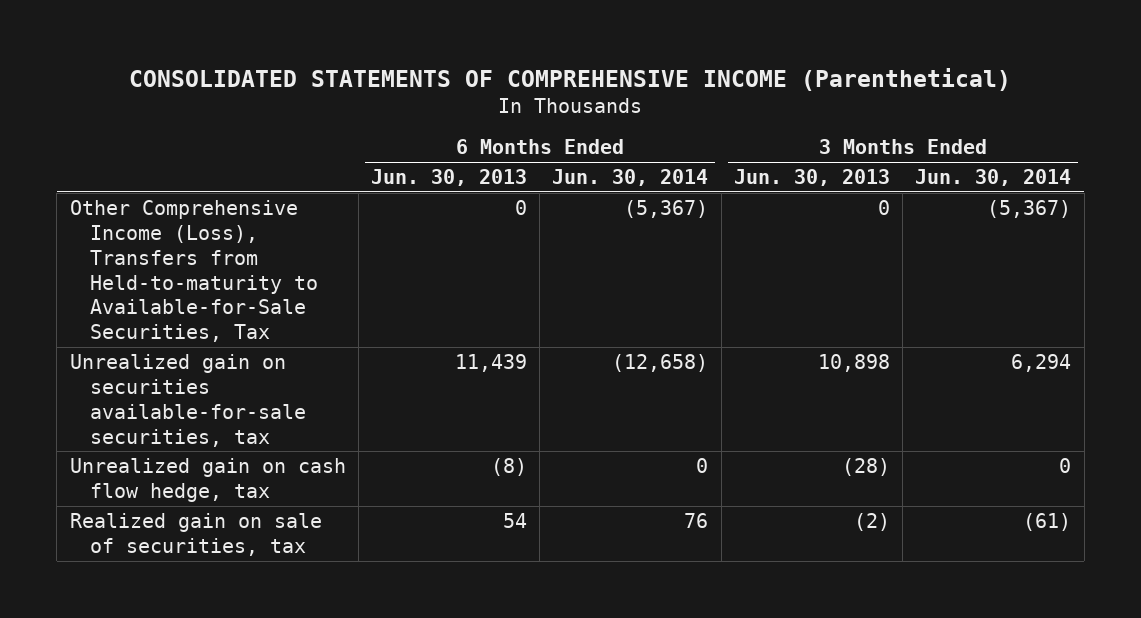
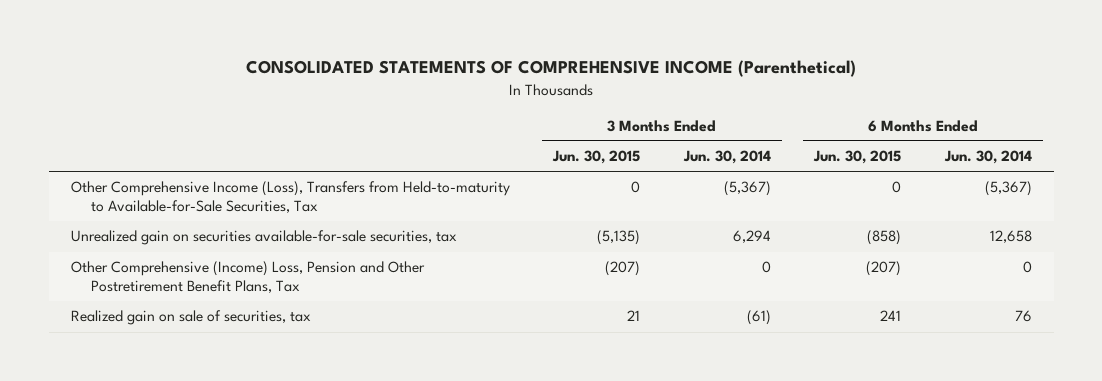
[371,169,528,187] Jun. 30, 2013 -> none
[733,169,890,187] Jun. 30, 2013 -> none
none -> [552,150,641,165] Jun. 30, 2015
none -> [813,150,902,165] Jun. 30, 2015
[69,457,346,502] Unrealized gain on cash flow hedge, tax -> none
[612,353,709,372] (12,658) -> [989,230,1032,244] 12,658
none -> [70,261,425,294] Other Comprehensive (Income) Loss, Pension and Other Postretirement Benefit Plans, Tax

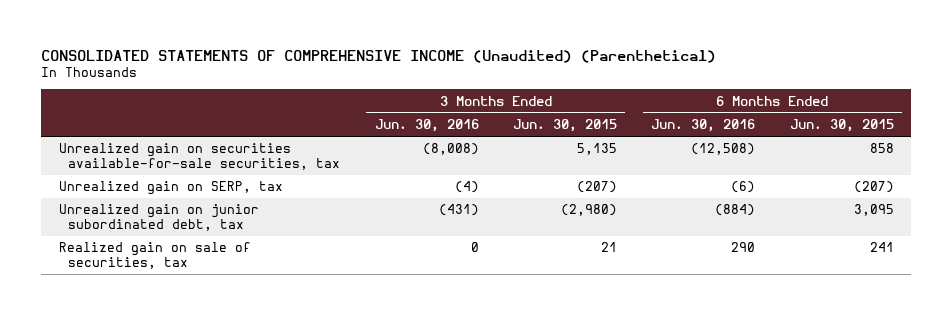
[246,60,857,78] CONSOLIDATED STATEMENTS OF COMPREHENSIVE INCOME (Parenthetical) -> [41,49,717,63] CONSOLIDATED STATEMENTS OF COMPREHENSIVE INCOME (Unaudited) (Parenthetical)
[682,150,771,165] Jun. 30, 2014 -> none
[943,150,1032,165] Jun. 30, 2014 -> none
none -> [374,119,479,133] Jun. 30, 2016
none -> [651,119,756,133] Jun. 30, 2016
[70,181,510,214] Other Comprehensive Income (Loss), Transfers from Held-to-maturity to Available-for-Sale Securities, Tax -> none
[597,230,641,246] (5,135) -> [576,143,617,156] 5,135
[867,230,902,246] (858) -> [869,143,894,154] 858
[70,261,425,294] Other Comprehensive (Income) Loss, Pension and Other Postretirement Benefit Plans, Tax -> [58,181,283,196] Unrealized gain on SERP, tax
none -> [58,204,259,231] Unrealized gain on junior subordinated debt, tax

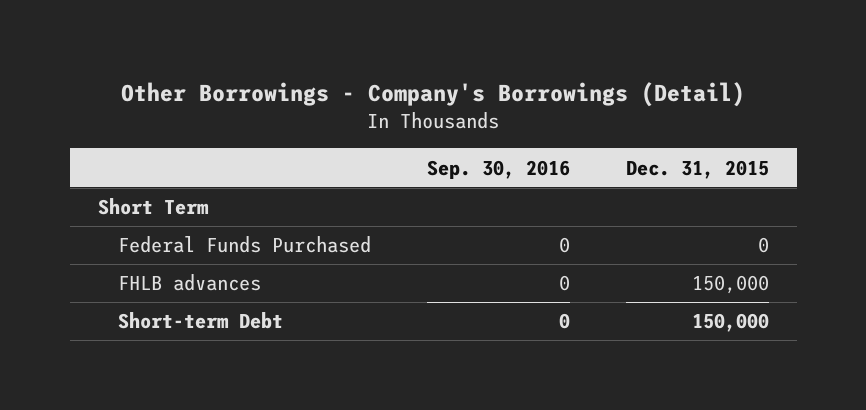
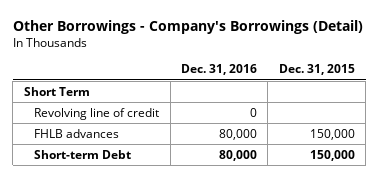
[426,159,570,179] Sep. 30, 2016 -> none
none -> [180,64,257,76] Dec. 31, 2016
[117,236,371,254] Federal Funds Purchased -> none
none -> [34,107,160,120] Revolving line of credit

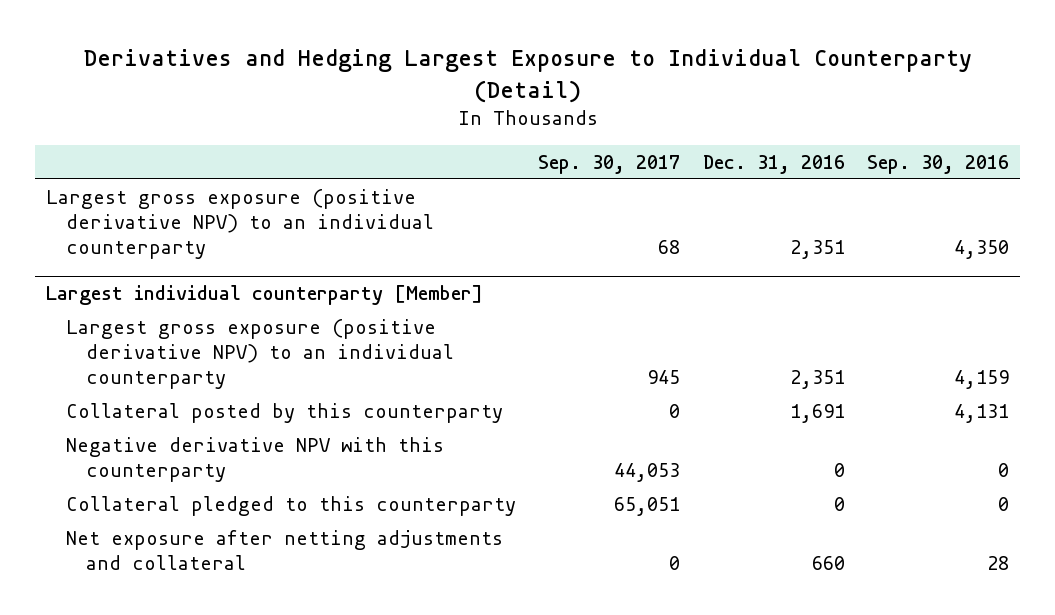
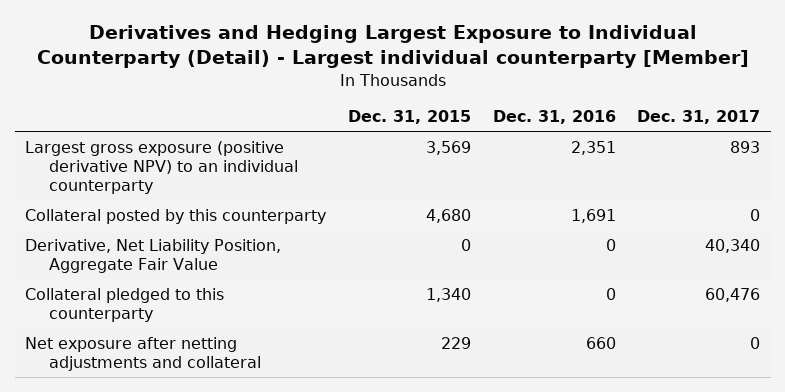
[83,49,972,103] Derivatives and Hedging Largest Exposure to Individual Counterparty (Detail) -> [36,25,749,69] Derivatives and Hedging Largest Exposure to Individual Counterparty (Detail) - Largest individual counterparty [Member]
[538,155,681,175] Sep. 30, 2017 -> none
[867,155,1010,175] Sep. 30, 2016 -> none
none -> [347,110,471,125] Dec. 31, 2015
none -> [637,110,761,125] Dec. 31, 2017
[46,285,484,306] Largest individual counterparty [Member] -> none
[65,318,454,390] Largest gross exposure (positive derivative NPV) to an individual counterparty -> none
[65,436,444,483] Negative derivative NPV with this counterparty -> [25,238,282,273] Derivative, Net Liability Position, Aggregate Fair Value

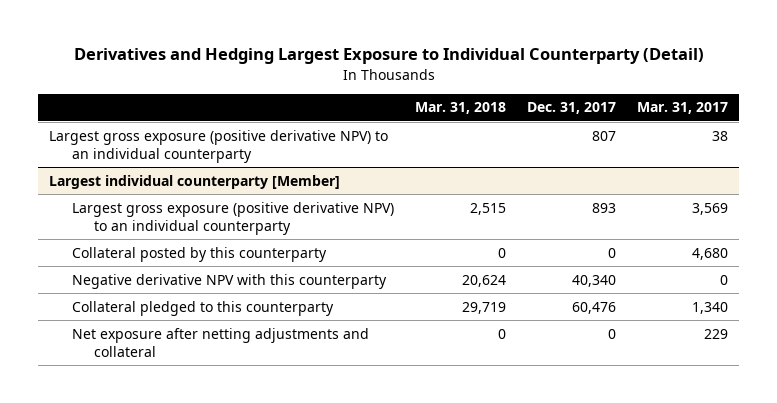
[36,25,749,69] Derivatives and Hedging Largest Exposure to Individual Counterparty (Detail) - Largest individual counterparty [Member] -> [73,48,704,65] Derivatives and Hedging Largest Exposure to Individual Counterparty (Detail)
[347,110,471,125] Dec. 31, 2015 -> none
[492,110,616,125] Dec. 31, 2016 -> none
none -> [414,102,506,115] Mar. 31, 2018
none -> [637,102,729,115] Mar. 31, 2017
none -> [49,129,389,163] Largest gross exposure (positive derivative NPV) to an individual counterparty
none -> [49,174,341,189] Largest individual counterparty [Member]
[25,238,282,273] Derivative, Net Liability Position, Aggregate Fair Value -> [71,273,387,289] Negative derivative NPV with this counterparty

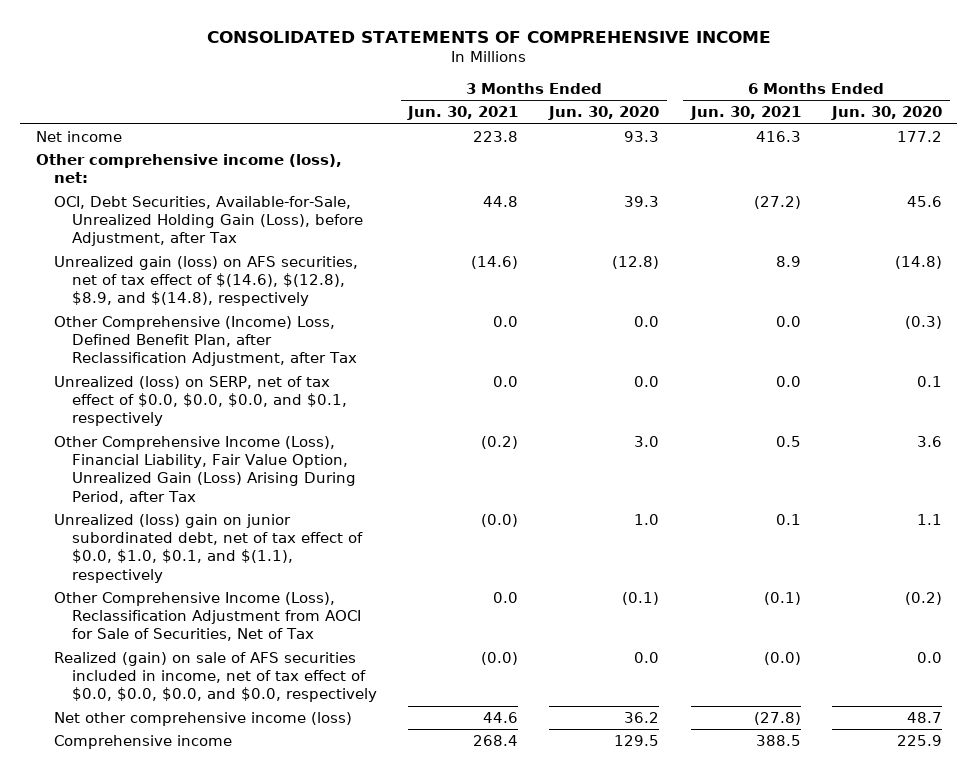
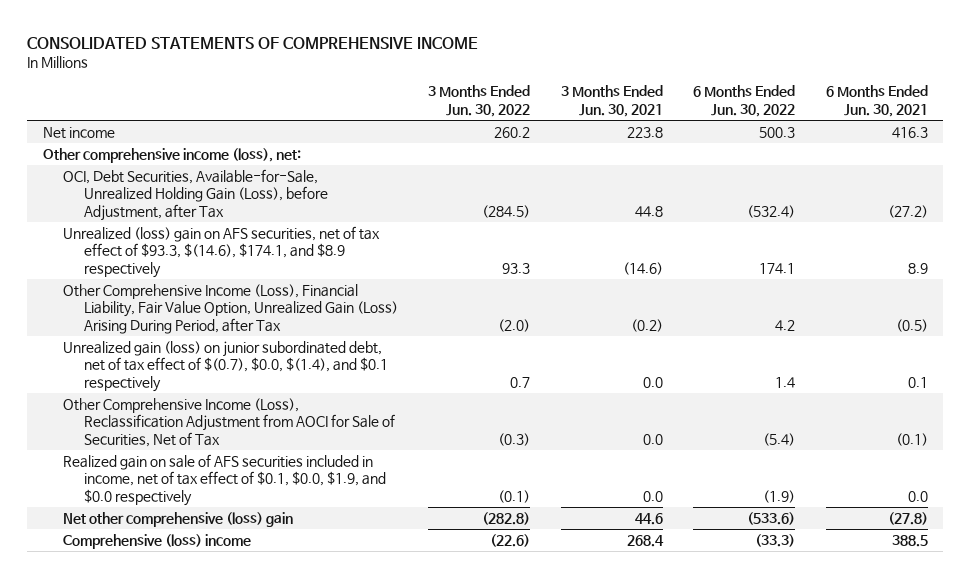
[548,106,660,121] Jun. 30, 2020 -> none
[830,106,942,121] Jun. 30, 2020 -> none
none -> [428,85,531,117] 3 Months Ended Jun. 30, 2022
none -> [693,85,796,117] 6 Months Ended Jun. 30, 2022
[53,316,358,367] Other Comprehensive (Income) Loss, Defined Benefit Plan, after Reclassification Adjustment, after Tax -> none
[53,376,348,427] Unrealized (loss) on SERP, net of tax effect of $0.0, $0.0, $0.0, and $0.1, respectively -> none
[53,256,358,307] Unrealized gain (loss) on AFS securities, net of tax effect of $(14.6), $(12.8), $8.9, and $(14.8), respectively -> [63,225,381,278] Unrealized (loss) gain on AFS securities, net of tax effect of $93.3, $(14.6), $174.1, and $8.9 respectively
[775,436,801,448] 0.5 -> [895,318,928,332] (0.5)
[53,514,364,583] Unrealized (loss) gain on junior subordinated debt, net of tax effect of $0.0, $1.0, $0.1, and $(1.1), respectively -> [63,340,388,392] Unrealized gain (loss) on junior subordinated debt, net of tax effect of $(0.7), $0.0, $(1.4), and $0.1 respectively
[481,514,519,528] (0.0) -> [642,376,663,388] 0.0
[53,652,378,703] Realized (gain) on sale of AFS securities included in income, net of tax effect of $0.0, $0.0, $0.0, and $0.0, respectively -> [63,453,386,506] Realized gain on sale of AFS securities included in income, net of tax effect of $0.1, $0.0, $1.9, and $0.0 respectively
[481,652,519,666] (0.0) -> [642,490,663,502] 0.0
[763,652,801,666] (0.0) -> [907,490,928,502] 0.0
[53,712,352,727] Net other comprehensive income (loss) -> [63,511,294,527] Net other comprehensive (loss) gain
[53,735,232,750] Comprehensive income -> [63,533,252,549] Comprehensive (loss) income

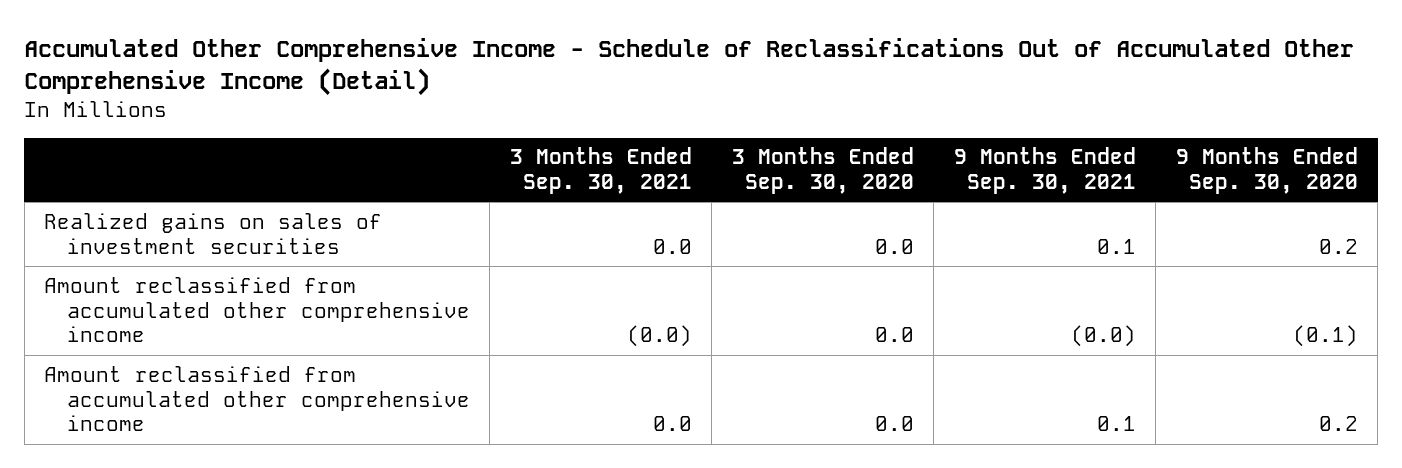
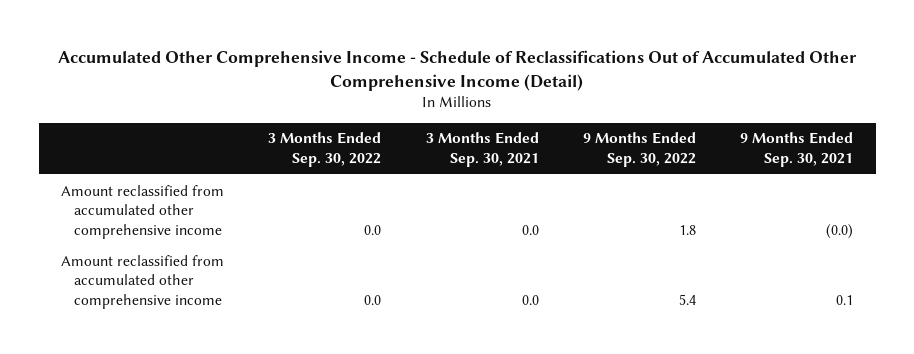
[731,147,914,195] 3 Months Ended Sep. 30, 2020 -> none
[1175,147,1358,195] 9 Months Ended Sep. 30, 2020 -> none
none -> [268,132,382,167] 3 Months Ended Sep. 30, 2022
none -> [582,132,696,167] 9 Months Ended Sep. 30, 2022
[44,212,383,254] Realized gains on sales of investment securities -> none
[626,325,692,348] (0.0) -> [521,224,539,235] 0.0

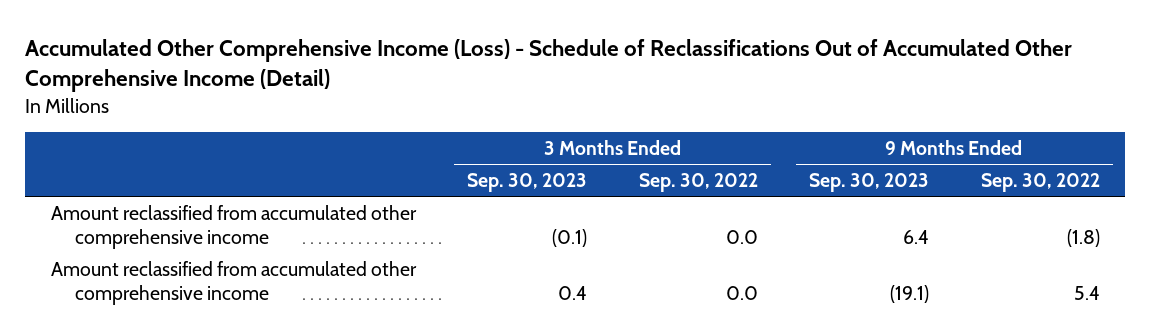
[58,49,858,91] Accumulated Other Comprehensive Income - Schedule of Reclassifications Out of Accumulated Other Comprehensive Income (Detail) -> [25,38,1073,93] Accumulated Other Comprehensive Income (Loss) - Schedule of Reclassifications Out of Accumulated Other Comprehensive Income (Detail)
[425,132,539,167] 3 Months Ended Sep. 30, 2021 -> none
[740,132,854,167] 9 Months Ended Sep. 30, 2021 -> none
none -> [467,173,588,193] Sep. 30, 2023
none -> [809,173,930,193] Sep. 30, 2023
[678,224,696,235] 1.8 -> [1066,229,1100,248] (1.8)

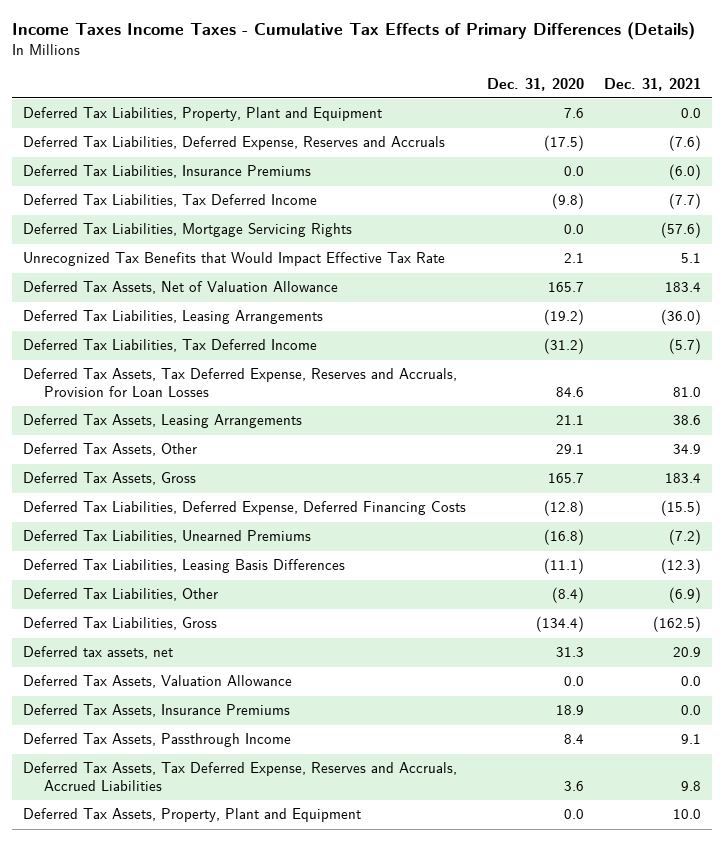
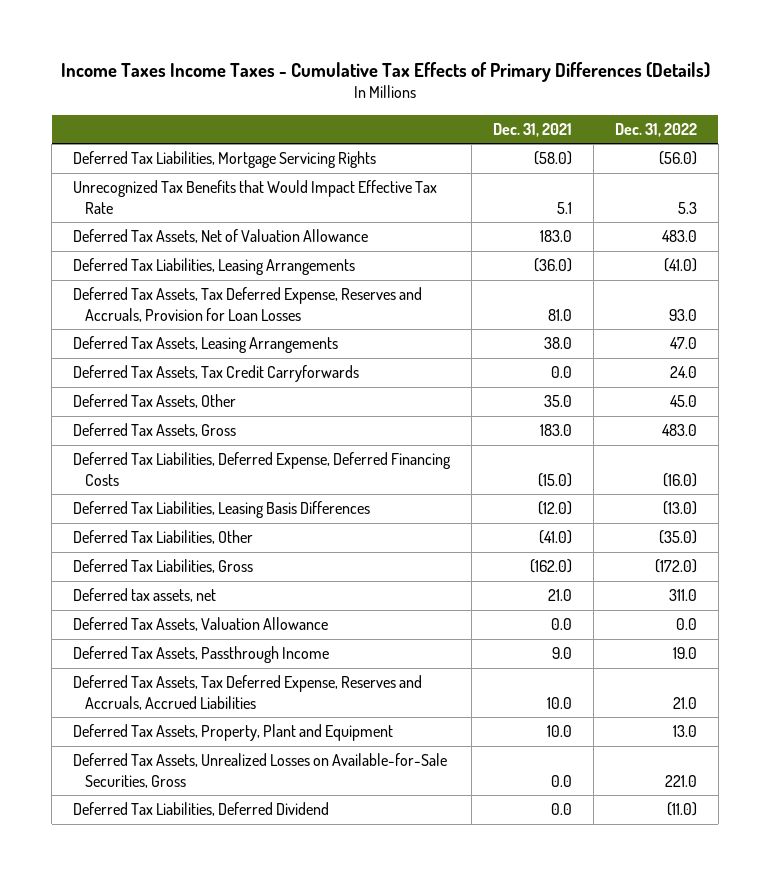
[486,77,584,91] Dec. 31, 2020 -> none
none -> [614,122,697,137] Dec. 31, 2022
[22,107,382,122] Deferred Tax Liabilities, Property, Plant and Equipment -> none
[22,136,445,151] Deferred Tax Liabilities, Deferred Expense, Reserves and Accruals -> none
[22,165,311,179] Deferred Tax Liabilities, Insurance Premiums -> none
[22,194,317,208] Deferred Tax Liabilities, Tax Deferred Income -> none
[661,222,702,239] (57.6) -> [533,151,572,166] (58.0)
[665,282,702,293] 183.4 -> [539,230,572,243] 183.0
[22,339,317,353] Deferred Tax Liabilities, Tax Deferred Income -> none
[22,530,311,544] Deferred Tax Liabilities, Unearned Premiums -> none
[673,415,702,426] 38.6 -> [543,337,572,350] 38.0
none -> [73,365,360,383] Deferred Tax Assets, Tax Credit Carryforwards
[673,444,702,455] 34.9 -> [543,395,572,408] 35.0
[665,473,702,484] 183.4 -> [539,424,572,437] 183.0
[661,500,702,517] (15.5) -> [537,472,572,487] (15.0)
[661,558,702,575] (12.3) -> [537,501,572,516] (12.0)
[669,587,702,604] (6.9) -> [538,530,572,545] (41.0)
[653,616,702,633] (162.5) -> [529,559,572,574] (162.0)
[673,647,702,658] 20.9 -> [547,589,572,602] 21.0
[22,704,290,718] Deferred Tax Assets, Insurance Premiums -> none
[681,734,702,745] 9.1 -> [551,647,572,660] 9.0
[681,780,702,791] 9.8 -> [546,696,572,709] 10.0
none -> [73,753,448,788] Deferred Tax Assets, Unrealized Losses on Available-for-Sale Securities, Gross
none -> [73,802,330,817] Deferred Tax Liabilities, Deferred Dividend

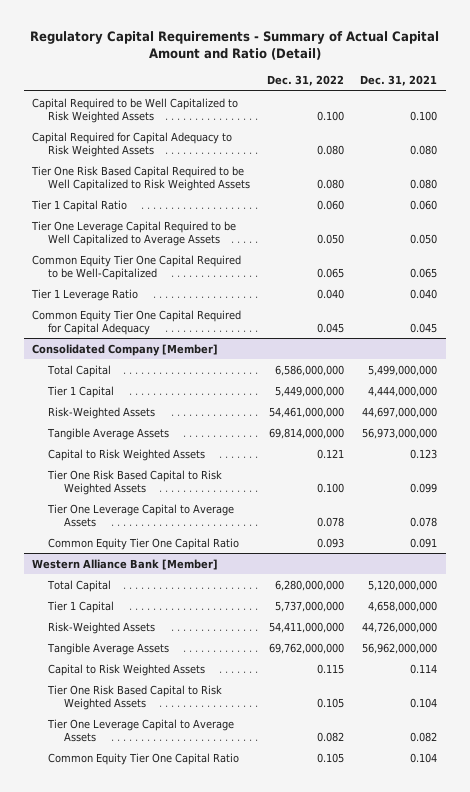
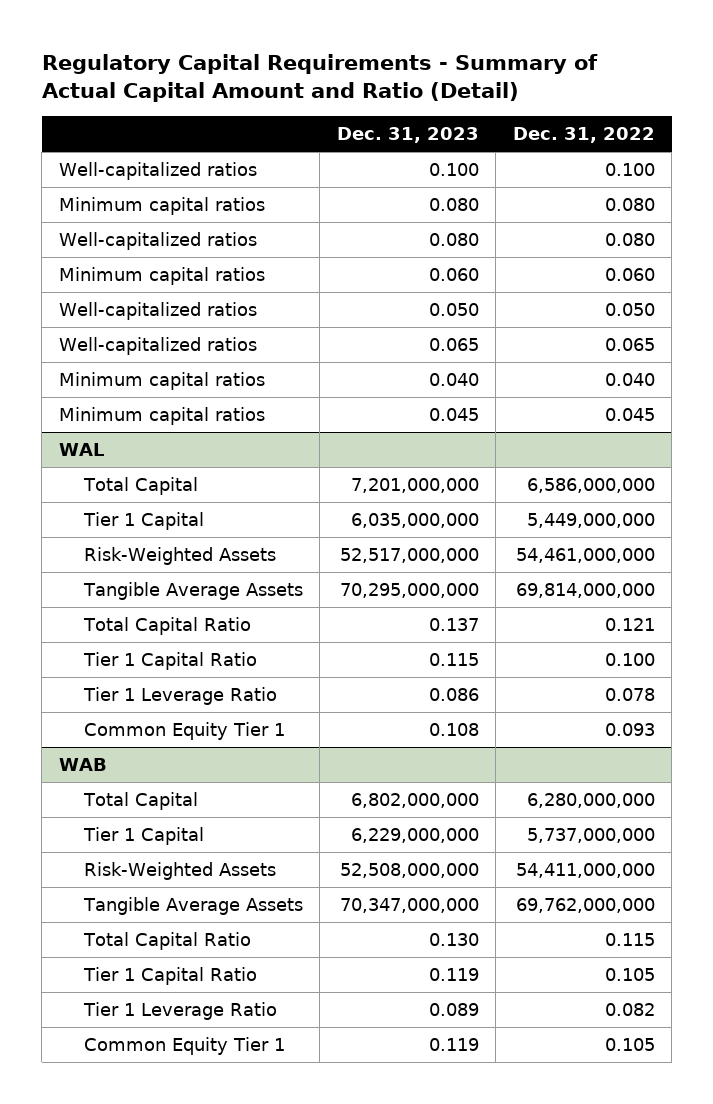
[360,74,438,86] Dec. 31, 2021 -> none
none -> [336,127,479,144] Dec. 31, 2023
[32,97,239,123] Capital Required to be Well Capitalized to Risk Weighted Assets -> [58,162,257,181] Well-capitalized ratios
[32,131,233,157] Capital Required for Capital Adequacy to Risk Weighted Assets -> [58,197,265,216] Minimum capital ratios
[31,165,251,191] Tier One Risk Based Capital Required to be Well Capitalized to Risk Weighted Assets -> [58,232,257,251] Well-capitalized ratios
[31,199,128,212] Tier 1 Capital Ratio -> [58,267,265,286] Minimum capital ratios
[31,220,237,246] Tier One Leverage Capital Required to be Well Capitalized to Average Assets -> [58,302,257,321] Well-capitalized ratios
[32,254,242,280] Common Equity Tier One Capital Required to be Well-Capitalized -> [58,337,257,356] Well-capitalized ratios
[31,288,139,301] Tier 1 Leverage Ratio -> [58,372,265,391] Minimum capital ratios
[32,309,242,335] Common Equity Tier One Capital Required for Capital Adequacy -> [58,407,265,426] Minimum capital ratios
[32,343,219,356] Consolidated Company [Member] -> [58,443,104,457] WAL
[48,448,206,461] Capital to Risk Weighted Assets -> [83,617,252,636] Total Capital Ratio
[47,469,223,495] Tier One Risk Based Capital to Risk Weighted Assets -> [83,652,258,671] Tier 1 Capital Ratio
[47,503,235,527] Tier One Leverage Capital to Average Assets -> [83,687,278,706] Tier 1 Leverage Ratio
[48,537,240,550] Common Equity Tier One Capital Ratio -> [84,722,286,741] Common Equity Tier 1
[32,558,219,570] Western Alliance Bank [Member] -> [58,758,107,772] WAB
[48,663,206,676] Capital to Risk Weighted Assets -> [83,932,252,951] Total Capital Ratio
[47,684,223,710] Tier One Risk Based Capital to Risk Weighted Assets -> [83,967,258,986] Tier 1 Capital Ratio
[47,718,235,742] Tier One Leverage Capital to Average Assets -> [83,1002,278,1021] Tier 1 Leverage Ratio
[48,752,240,765] Common Equity Tier One Capital Ratio -> [84,1037,286,1056] Common Equity Tier 1

